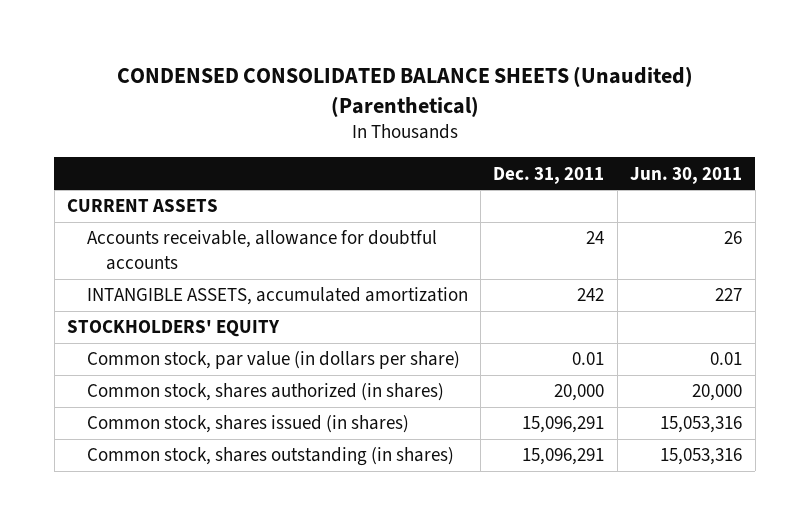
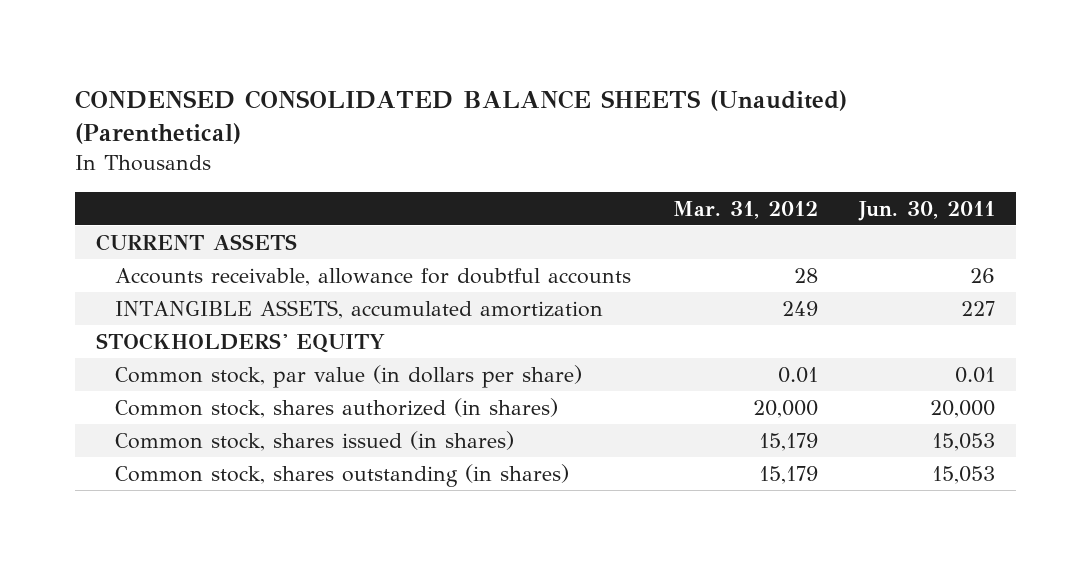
[493,166,605,184] Dec. 31, 2011 -> none
none -> [672,200,818,219] Mar. 31, 2012
[660,416,743,434] 15,053,316 -> [932,432,996,451] 15,053
[660,448,743,466] 15,053,316 -> [932,465,996,484] 15,053

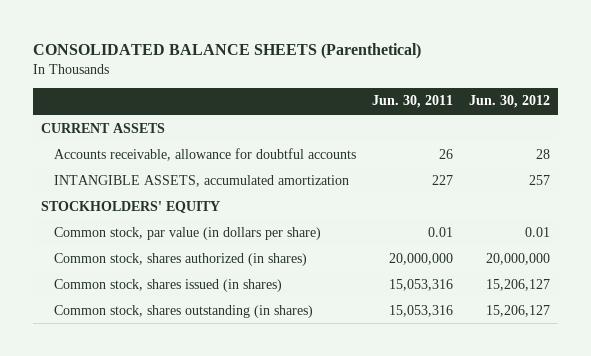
[74,90,847,145] CONDENSED CONSOLIDATED BALANCE SHEETS (Unaudited) (Parenthetical) -> [32,42,421,59] CONSOLIDATED BALANCE SHEETS (Parenthetical)
[672,200,818,219] Mar. 31, 2012 -> none
none -> [468,95,550,109] Jun. 30, 2012
[930,399,996,418] 20,000 -> [389,252,454,265] 20,000,000
[932,432,996,451] 15,053 -> [389,278,454,291] 15,053,316
[932,465,996,484] 15,053 -> [389,304,454,317] 15,053,316

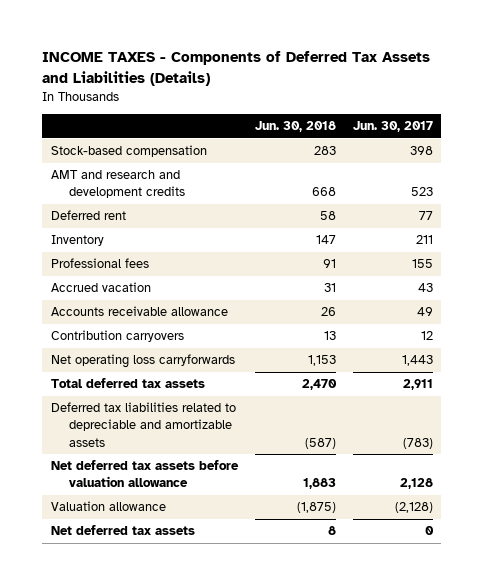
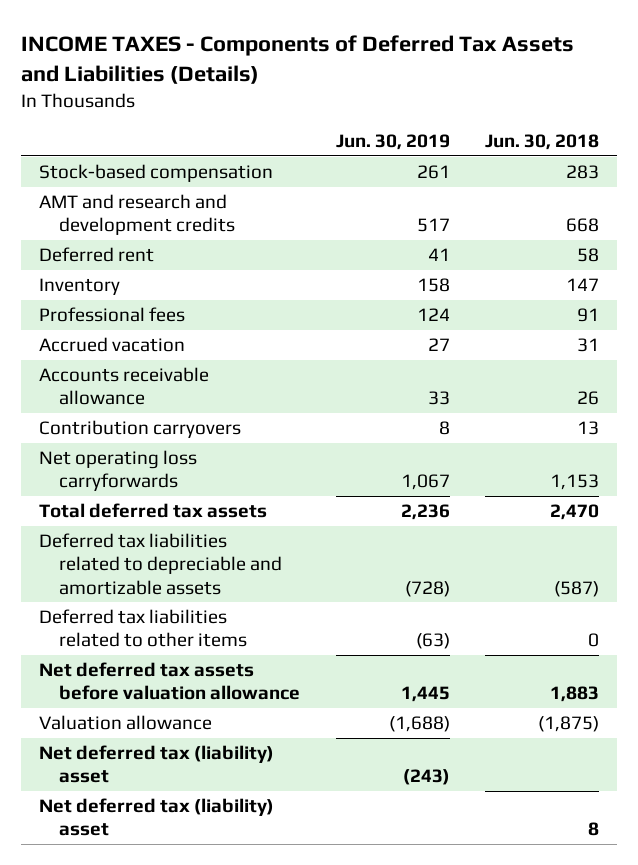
[352,121,433,133] Jun. 30, 2017 -> none
none -> [335,134,450,151] Jun. 30, 2019
none -> [38,609,248,648] Deferred tax liabilities related to other items
none -> [38,745,274,784] Net deferred tax (liability) asset
[50,525,195,536] Net deferred tax assets -> [38,798,274,837] Net deferred tax (liability) asset

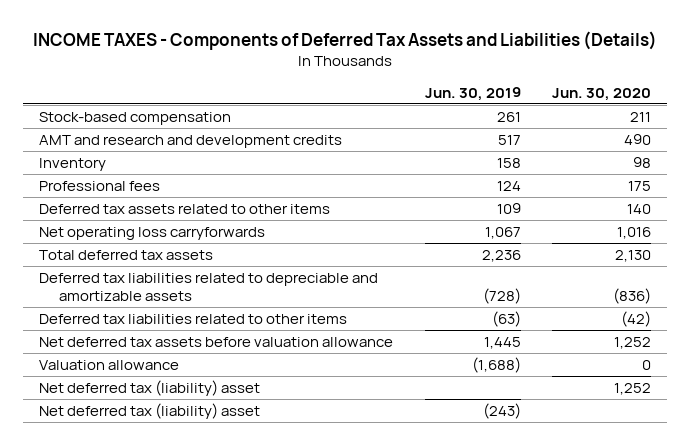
[484,134,599,151] Jun. 30, 2018 -> none
none -> [552,87,652,101] Jun. 30, 2020
[38,247,154,263] Deferred rent -> none
[38,337,185,353] Accrued vacation -> none
[38,367,209,406] Accounts receivable allowance -> none
[38,420,241,439] Contribution carryovers -> none
none -> [38,203,330,214] Deferred tax assets related to other items
[38,745,274,784] Net deferred tax (liability) asset -> [38,402,260,419] Net deferred tax (liability) asset

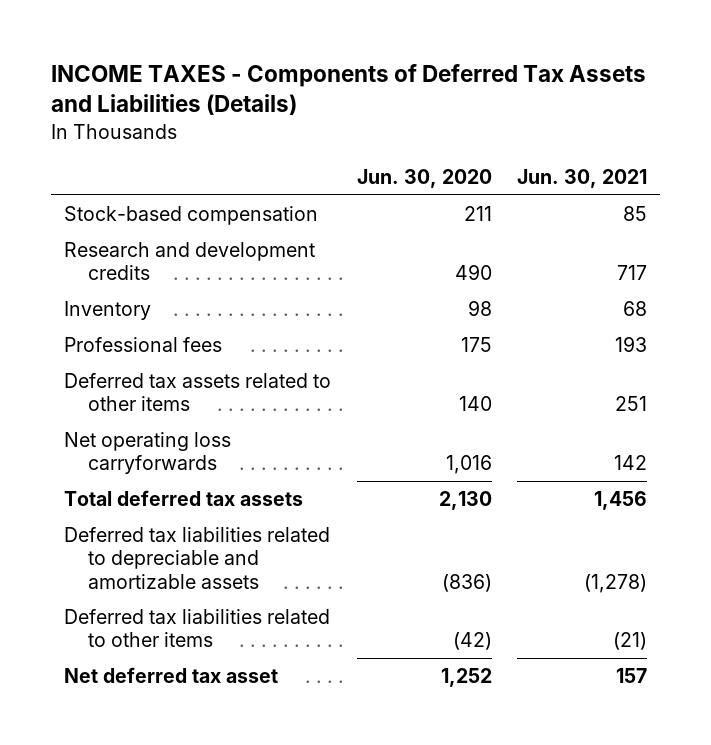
[424,86,521,101] Jun. 30, 2019 -> none
none -> [516,168,647,188] Jun. 30, 2021
[38,134,342,148] AMT and research and development credits -> [64,242,316,281] Research and development credits
[38,336,393,347] Net deferred tax assets before valuation allowance -> none
[38,359,179,370] Valuation allowance -> none
[38,402,260,419] Net deferred tax (liability) asset -> none
[38,379,260,396] Net deferred tax (liability) asset -> [64,667,279,684] Net deferred tax asset

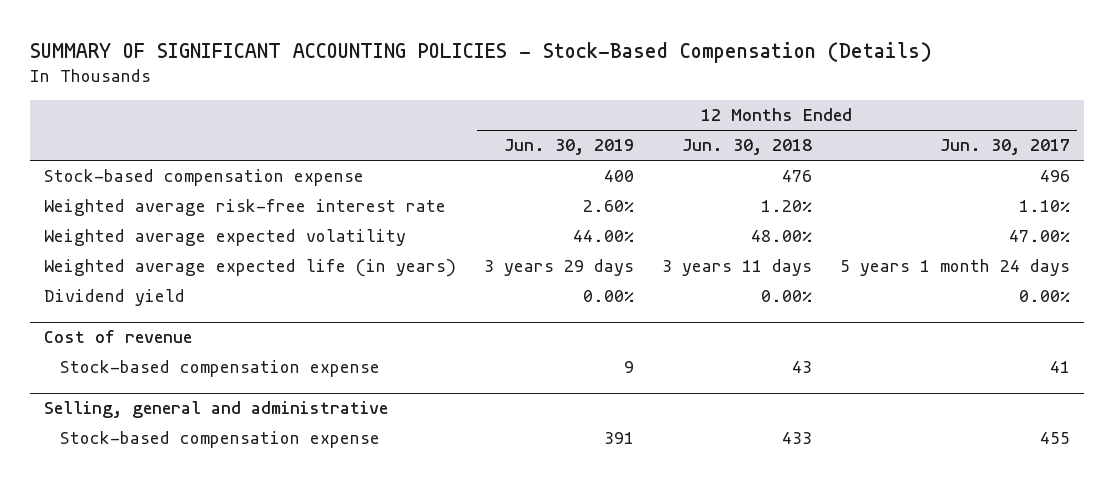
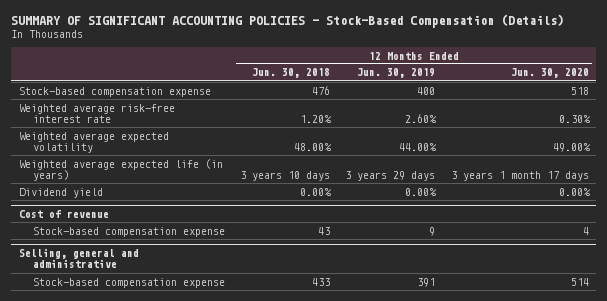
[939,139,1070,156] Jun. 30, 2017 -> none
none -> [510,68,589,79] Jun. 30, 2020
[661,259,812,277] 3 years 11 days -> [239,170,330,181] 3 years 10 days

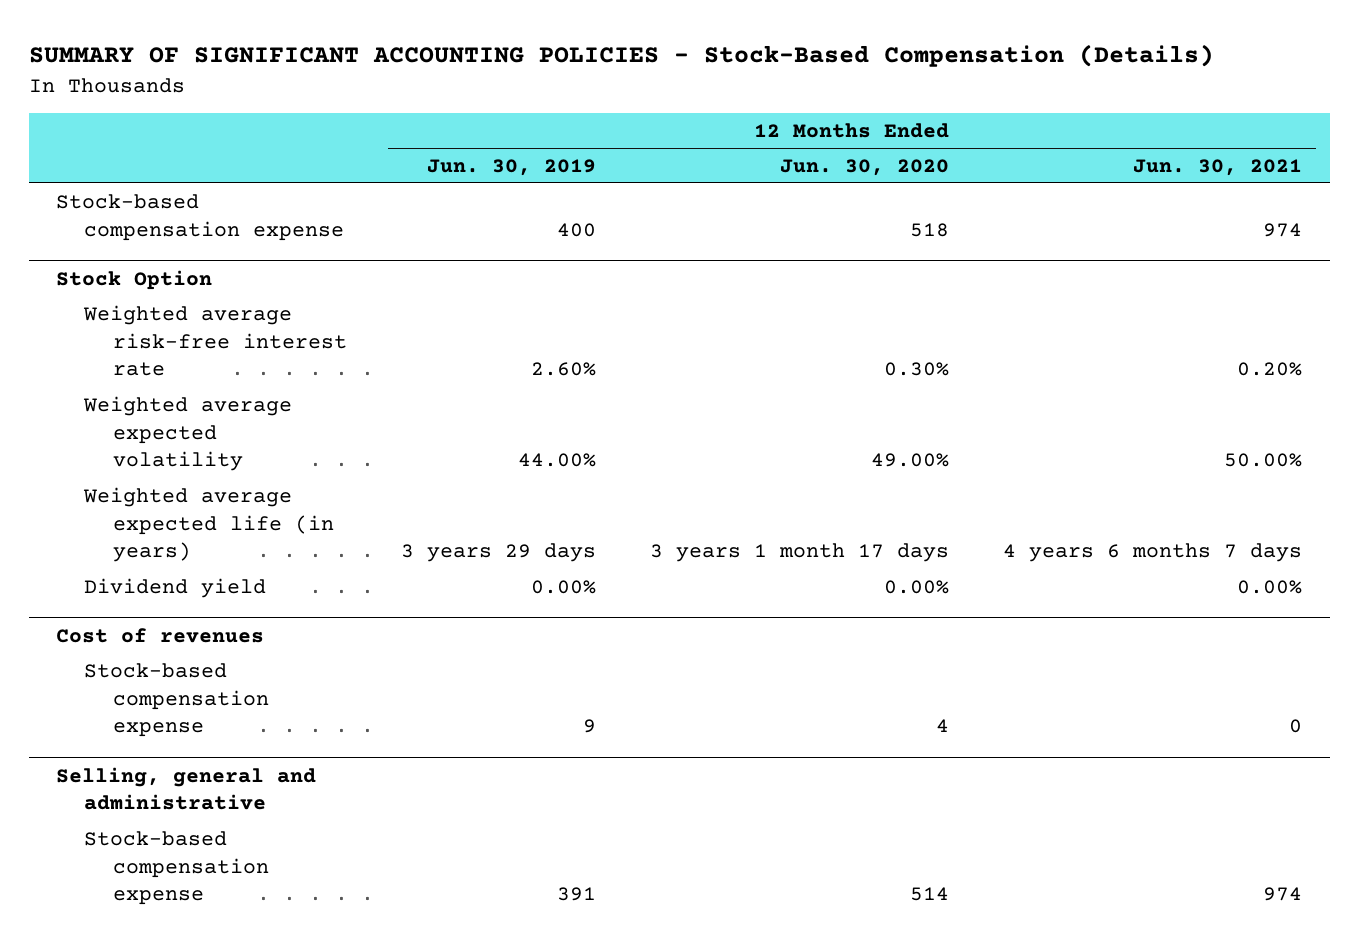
[251,68,330,79] Jun. 30, 2018 -> none
none -> [1133,158,1303,176] Jun. 30, 2021
none -> [55,269,212,290] Stock Option
[18,210,109,219] Cost of revenue -> [55,627,264,643] Cost of revenues

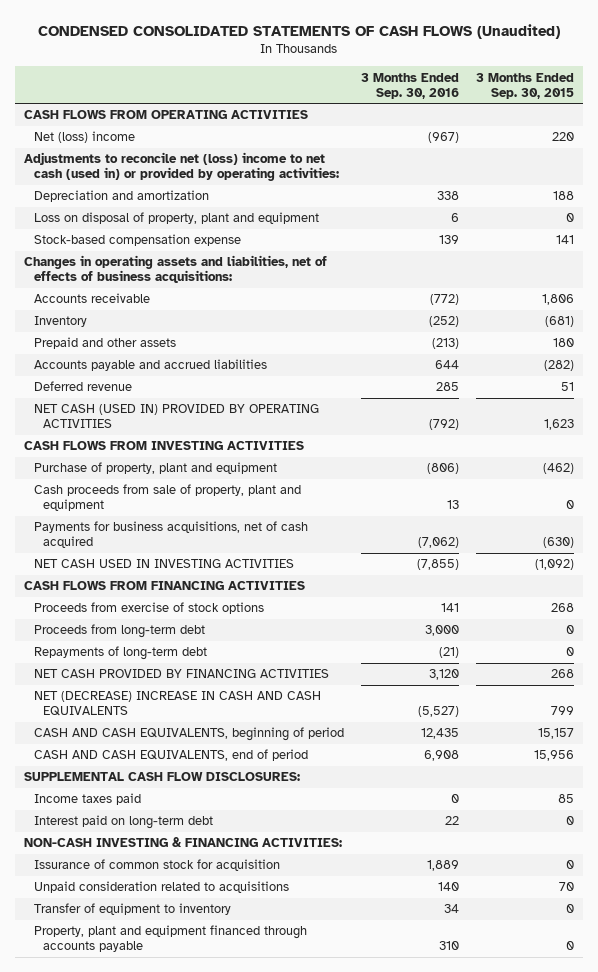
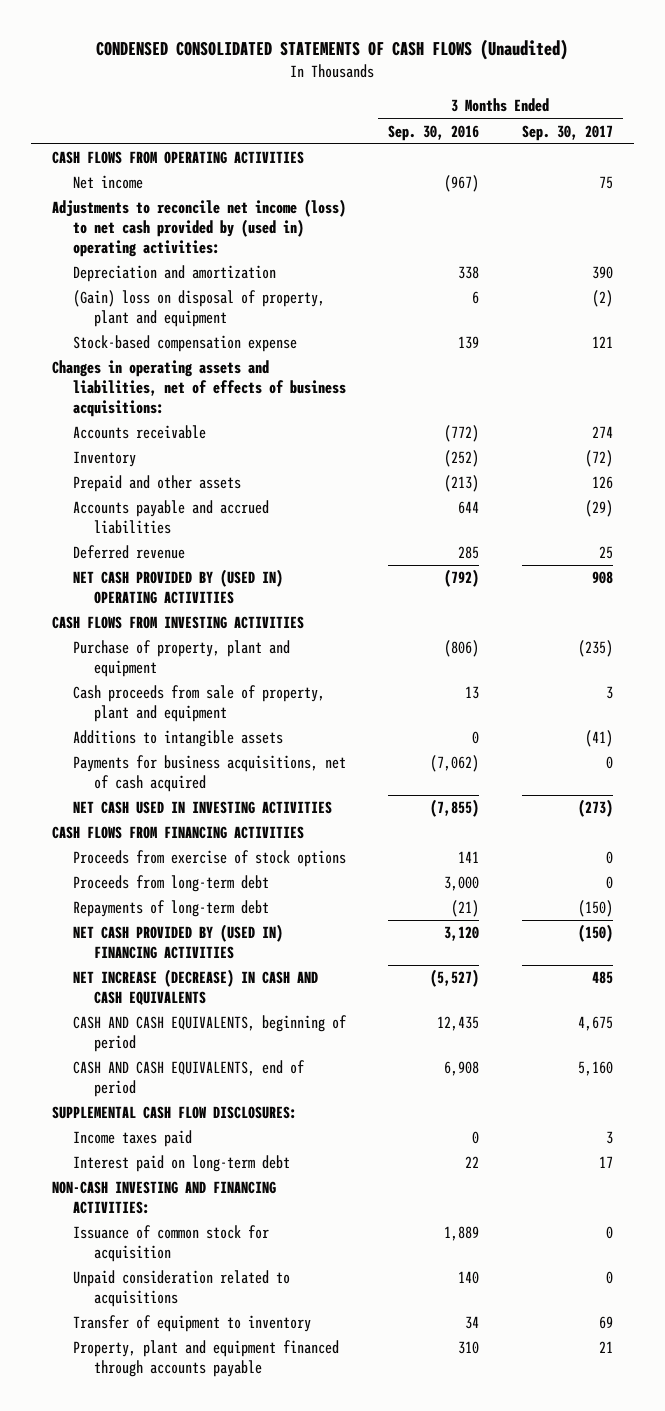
[476,72,575,99] 3 Months Ended Sep. 30, 2015 -> none
none -> [521,124,613,141] Sep. 30, 2017
[33,131,135,144] Net (loss) income -> [72,175,143,190] Net income
[23,152,339,182] Adjustments to reconcile net (loss) income to net cash (used in) or provided by operating activities: -> [51,199,346,258] Adjustments to reconcile net income (loss) to net cash provided by (used in) operating activities:
[33,212,319,225] Loss on disposal of property, plant and equipment -> [72,290,325,328] (Gain) loss on disposal of property, plant and equipment
[33,404,319,429] NET CASH (USED IN) PROVIDED BY OPERATING ACTIVITIES -> [72,569,283,605] NET CASH PROVIDED BY (USED IN) OPERATING ACTIVITIES
none -> [72,730,283,748] Additions to intangible assets
[33,669,329,679] NET CASH PROVIDED BY FINANCING ACTIVITIES -> [72,924,283,960] NET CASH PROVIDED BY (USED IN) FINANCING ACTIVITIES
[33,691,321,717] NET (DECREASE) INCREASE IN CASH AND CASH EQUIVALENTS -> [72,969,318,1006] NET INCREASE (DECREASE) IN CASH AND CASH EQUIVALENTS
[23,837,342,848] NON-CASH INVESTING & FINANCING ACTIVITIES: -> [51,1181,276,1215] NON-CASH INVESTING AND FINANCING ACTIVITIES:
[33,859,280,872] Issurance of common stock for acquisition -> [72,1225,269,1263] Issuance of common stock for acquisition

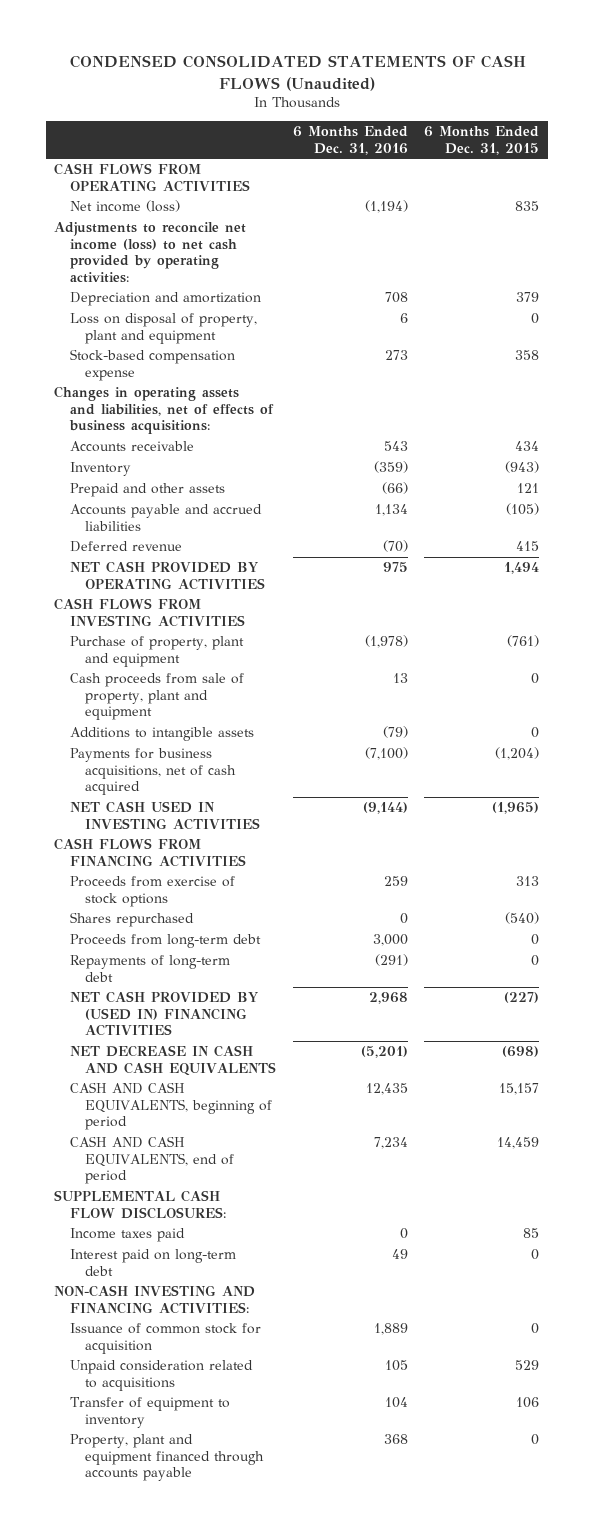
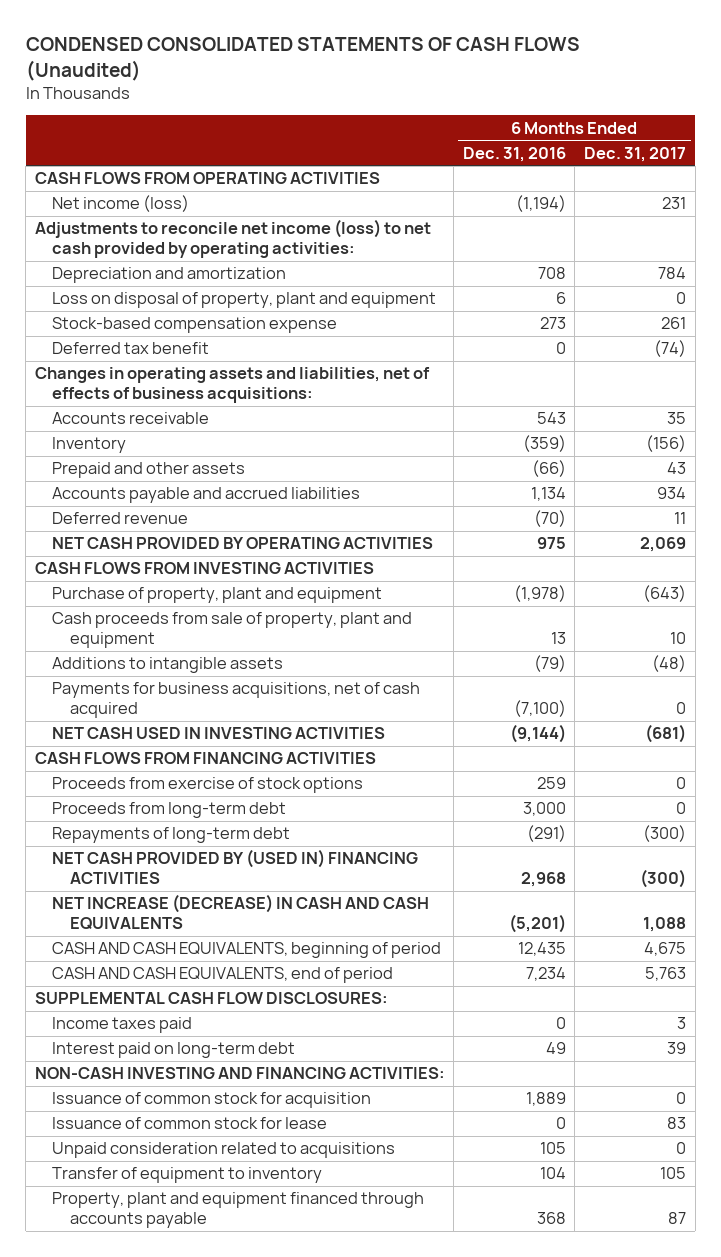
[424,126,540,155] 6 Months Ended Dec. 31, 2015 -> none
none -> [583,146,686,162] Dec. 31, 2017
none -> [52,342,210,355] Deferred tax benefit
[69,912,194,928] Shares repurchased -> none
[69,1045,277,1076] NET DECREASE IN CASH AND CASH EQUIVALENTS -> [52,894,430,931] NET INCREASE (DECREASE) IN CASH AND CASH EQUIVALENTS
none -> [52,1117,328,1130] Issuance of common stock for lease

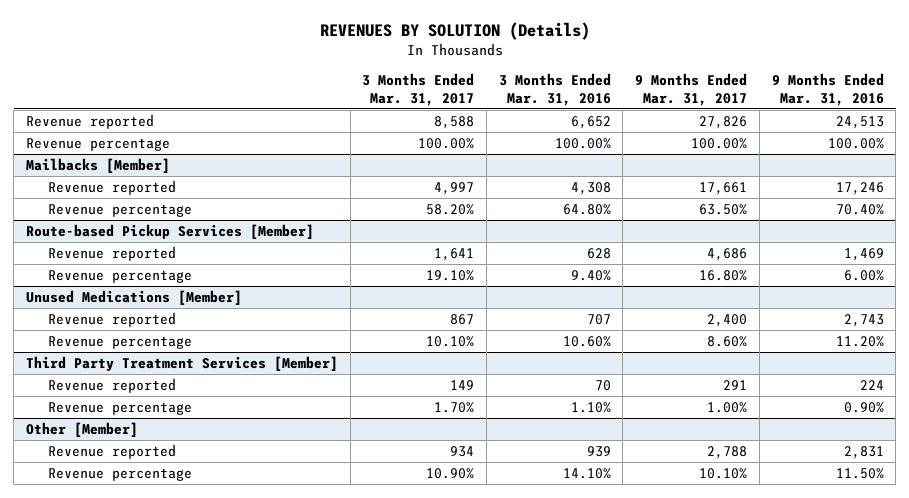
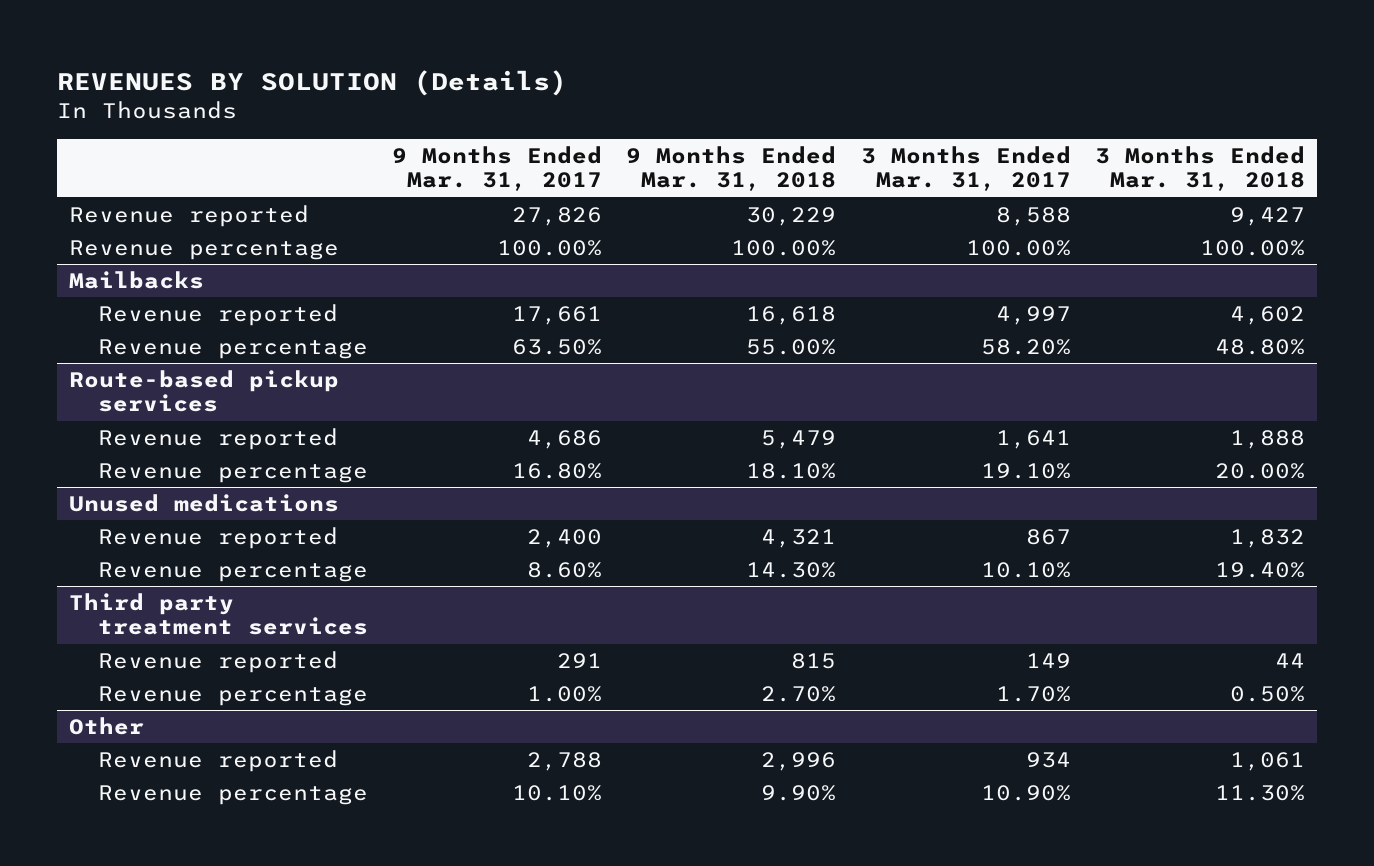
[498,73,611,106] 3 Months Ended Mar. 31, 2016 -> none
[771,73,884,106] 9 Months Ended Mar. 31, 2016 -> none
none -> [626,145,837,192] 9 Months Ended Mar. 31, 2018
none -> [1094,145,1305,192] 3 Months Ended Mar. 31, 2018
[25,158,170,174] Mailbacks [Member] -> [69,271,205,290] Mailbacks
[25,224,314,240] Route-based Pickup Services [Member] -> [69,370,340,413] Route-based pickup services
[25,290,242,306] Unused Medications [Member] -> [69,494,340,513] Unused medications
[25,356,338,372] Third Party Treatment Services [Member] -> [69,593,368,636] Third party treatment services
[25,422,138,438] Other [Member] -> [69,717,145,736] Other

